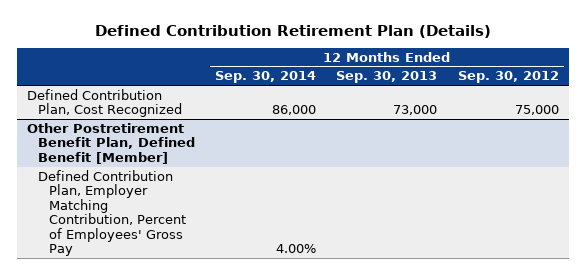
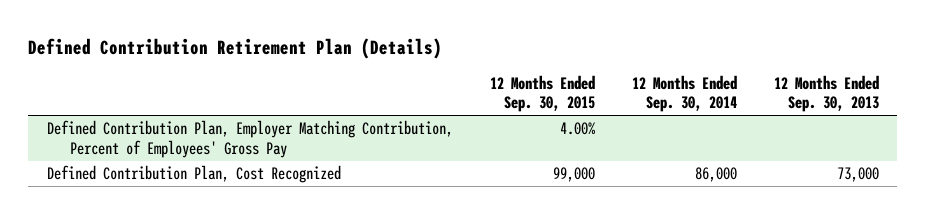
[457,71,559,84] Sep. 30, 2012 -> none
none -> [489,74,595,113] 12 Months Ended Sep. 30, 2015
none -> [46,120,453,158] Defined Contribution Plan, Employer Matching Contribution, Percent of Employees' Gross Pay
[26,122,195,164] Other Postretirement Benefit Plan, Defined Benefit [Member] -> none
[37,169,187,257] Defined Contribution Plan, Employer Matching Contribution, Percent of Employees' Gross Pay -> none

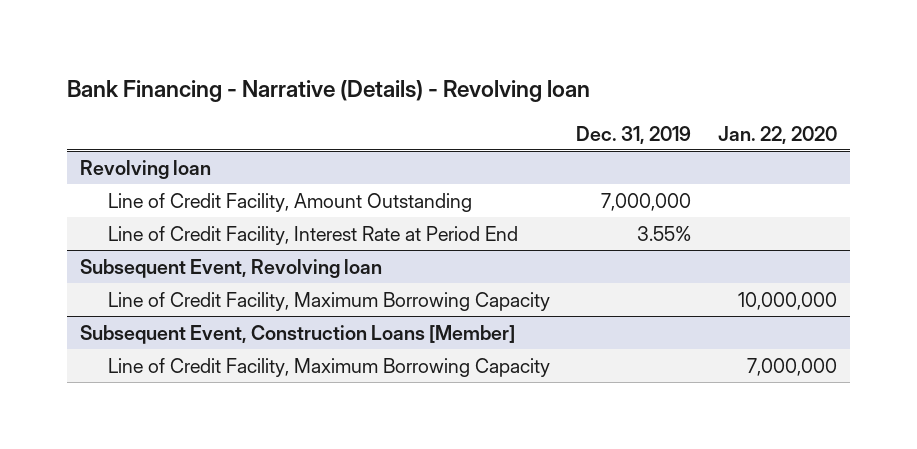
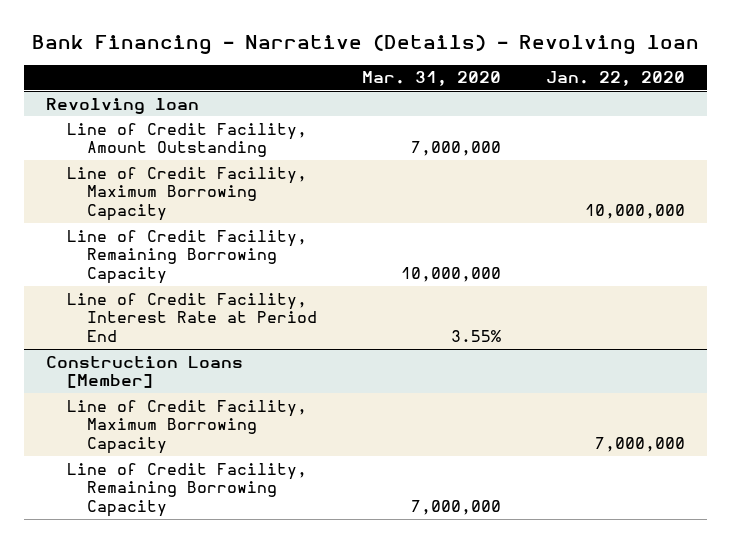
[576,125,692,144] Dec. 31, 2019 -> none
none -> [362,71,502,87] Mar. 31, 2020
none -> [66,166,307,222] Line of Credit Facility, Maximum Borrowing Capacity
none -> [66,229,307,285] Line of Credit Facility, Remaining Borrowing Capacity
[80,258,383,278] Subsequent Event, Revolving loan -> none
[108,291,551,311] Line of Credit Facility, Maximum Borrowing Capacity -> none
[80,324,516,344] Subsequent Event, Construction Loans [Member] -> [46,355,244,389] Construction Loans [Member]
none -> [66,462,307,518] Line of Credit Facility, Remaining Borrowing Capacity

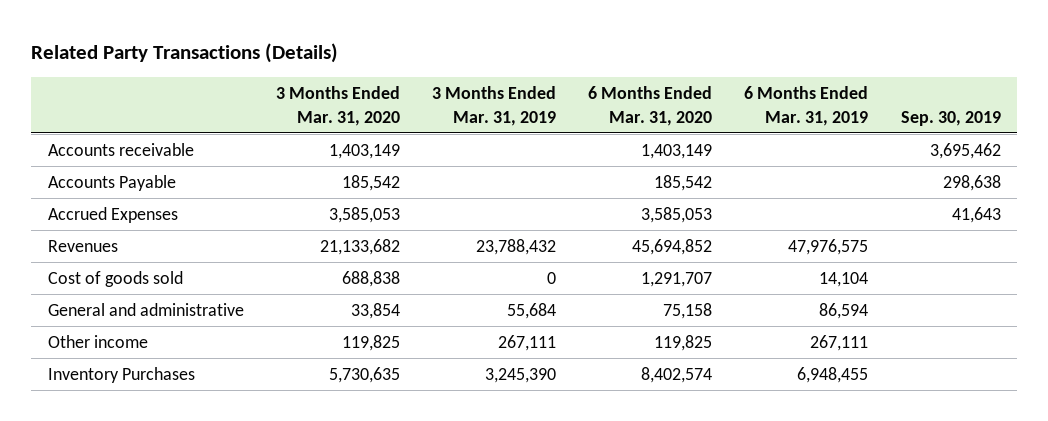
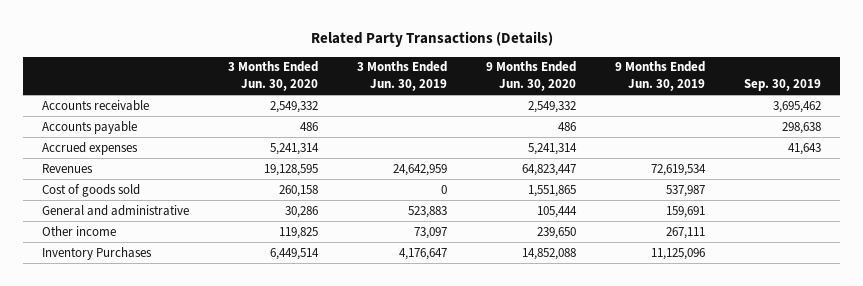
[275,86,400,126] 3 Months Ended Mar. 31, 2020 -> none
[431,86,556,126] 3 Months Ended Mar. 31, 2019 -> none
[588,86,713,126] 6 Months Ended Mar. 31, 2020 -> none
[744,86,869,126] 6 Months Ended Mar. 31, 2019 -> none
none -> [228,61,319,92] 3 Months Ended Jun. 30, 2020
none -> [357,61,448,92] 3 Months Ended Jun. 30, 2019
none -> [486,61,577,92] 9 Months Ended Jun. 30, 2020
none -> [615,61,706,92] 9 Months Ended Jun. 30, 2019
[47,174,176,191] Accounts Payable -> [42,120,138,134] Accounts payable
[47,206,178,223] Accrued Expenses -> [42,141,139,155] Accrued expenses

